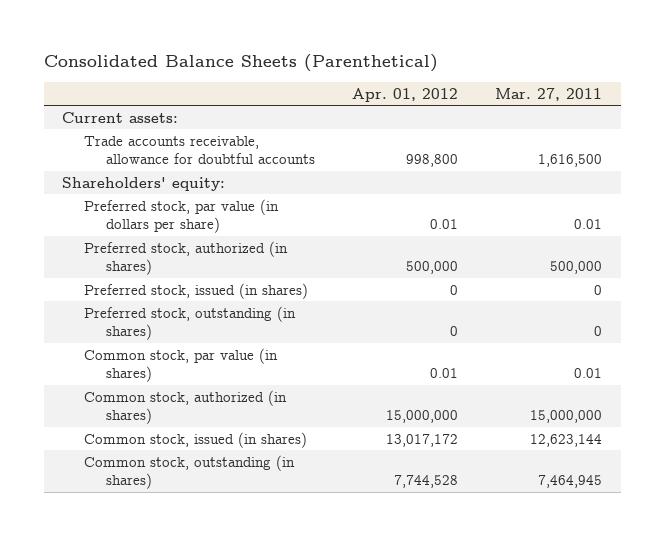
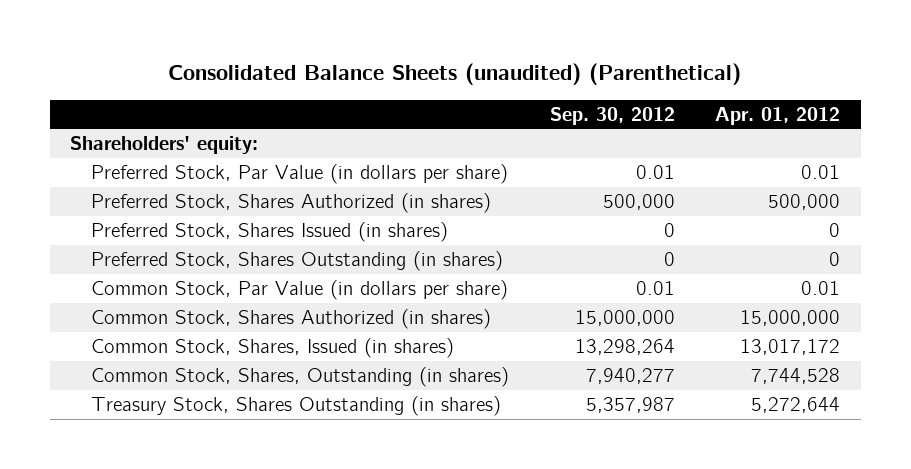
[43,53,438,72] Consolidated Balance Sheets (Parenthetical) -> [168,63,742,86] Consolidated Balance Sheets (unaudited) (Parenthetical)
[495,87,603,101] Mar. 27, 2011 -> none
none -> [549,106,675,125] Sep. 30, 2012
[62,111,179,123] Current assets: -> none
[84,135,316,165] Trade accounts receivable, allowance for doubtful accounts -> none
[84,198,280,234] Preferred stock, par value (in dollars per share) -> [91,163,509,184] Preferred Stock, Par Value (in dollars per share)
[84,240,289,276] Preferred stock, authorized (in shares) -> [91,192,492,213] Preferred Stock, Shares Authorized (in shares)
[84,282,309,299] Preferred stock, issued (in shares) -> [91,221,449,242] Preferred Stock, Shares Issued (in shares)
[84,305,297,341] Preferred stock, outstanding (in shares) -> [91,250,504,271] Preferred Stock, Shares Outstanding (in shares)
[84,347,279,383] Common stock, par value (in shares) -> [91,279,509,300] Common Stock, Par Value (in dollars per share)
[84,389,288,425] Common stock, authorized (in shares) -> [91,308,492,329] Common Stock, Shares Authorized (in shares)
[84,431,308,448] Common stock, issued (in shares) -> [91,337,455,358] Common Stock, Shares, Issued (in shares)
[84,454,296,490] Common stock, outstanding (in shares) -> [91,366,510,387] Common Stock, Shares, Outstanding (in shares)
none -> [91,395,502,416] Treasury Stock, Shares Outstanding (in shares)

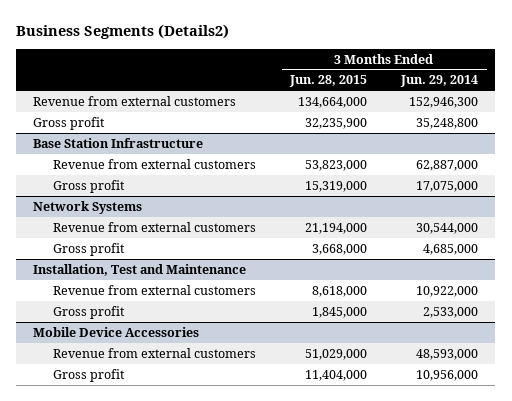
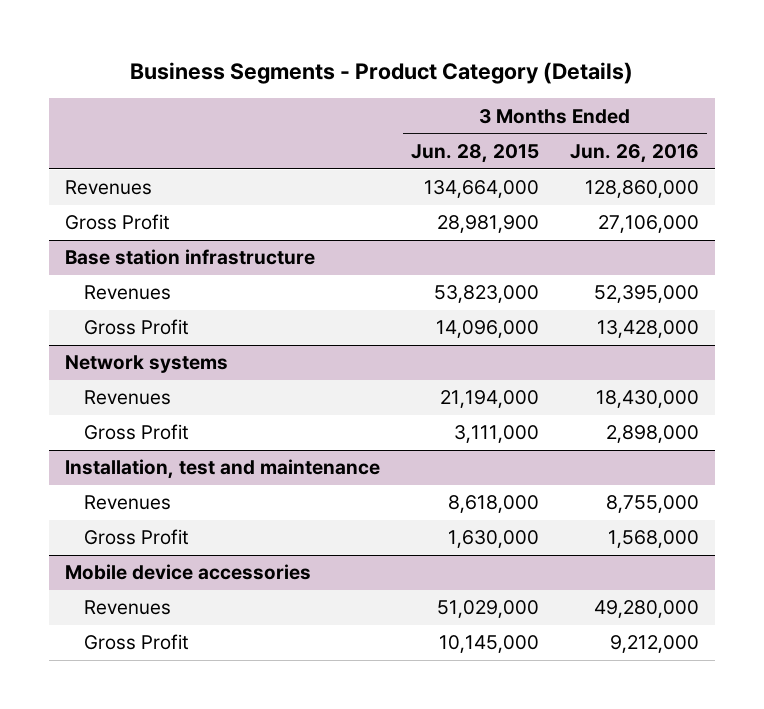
[16,24,230,40] Business Segments (Details2) -> [129,61,633,84] Business Segments - Product Category (Details)
[400,75,479,88] Jun. 29, 2014 -> none
none -> [570,143,700,163] Jun. 26, 2016
[33,95,237,106] Revenue from external customers -> [64,180,152,196] Revenues
[33,116,106,130] Gross profit -> [64,214,170,231] Gross Profit
[305,117,368,129] 32,235,900 -> [436,215,539,234] 28,981,900
[33,137,204,148] Base Station Infrastructure -> [64,249,315,266] Base station infrastructure
[53,158,257,169] Revenue from external customers -> [83,285,171,301] Revenues
[53,179,126,193] Gross profit -> [83,319,189,336] Gross Profit
[305,180,368,192] 15,319,000 -> [435,320,539,339] 14,096,000
[33,200,143,214] Network Systems -> [64,355,228,374] Network systems
[53,221,257,232] Revenue from external customers -> [83,390,171,406] Revenues
[53,242,126,256] Gross profit -> [83,424,189,441] Gross Profit
[312,243,368,255] 3,668,000 -> [453,425,539,444] 3,111,000
[33,263,247,276] Installation, Test and Maintenance -> [64,459,380,480] Installation, test and maintenance
[53,284,257,295] Revenue from external customers -> [83,495,171,511] Revenues
[53,305,126,319] Gross profit -> [83,529,189,546] Gross Profit
[312,306,368,318] 1,845,000 -> [447,530,539,549] 1,630,000
[33,326,200,337] Mobile Device Accessories -> [64,564,311,581] Mobile device accessories
[53,347,257,358] Revenue from external customers -> [83,600,171,616] Revenues
[53,368,126,382] Gross profit -> [83,634,189,651] Gross Profit
[305,369,368,381] 11,404,000 -> [438,635,539,654] 10,145,000

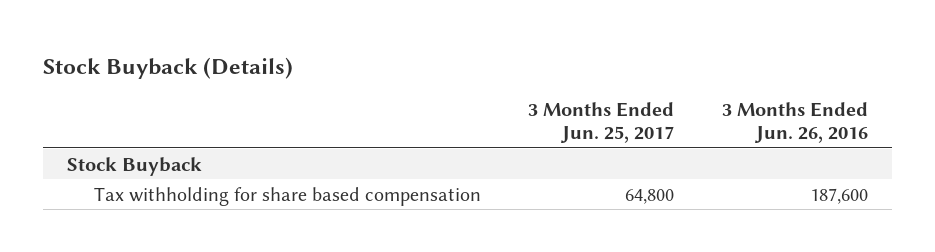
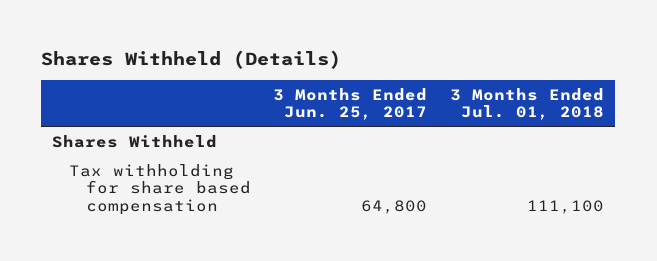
[43,57,294,80] Stock Buyback (Details) -> [41,49,342,69] Shares Withheld (Details)
[721,101,868,144] 3 Months Ended Jun. 26, 2016 -> none
none -> [450,87,605,121] 3 Months Ended Jul. 01, 2018
[67,156,203,176] Stock Buyback -> [52,134,218,148] Shares Withheld

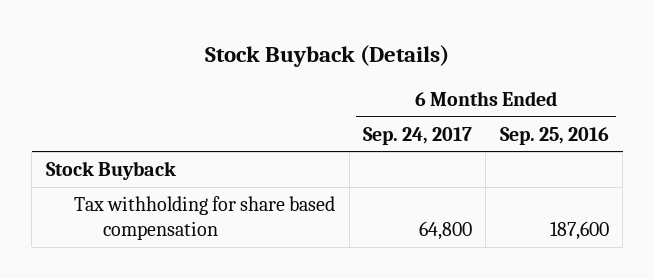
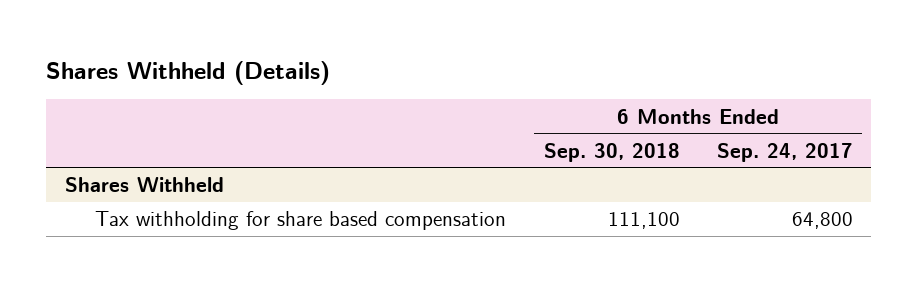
[205,45,450,68] Stock Buyback (Details) -> [46,60,331,85] Shares Withheld (Details)
[499,126,609,145] Sep. 25, 2016 -> none
none -> [543,142,680,162] Sep. 30, 2018
[45,160,176,180] Stock Buyback -> [64,177,224,193] Shares Withheld

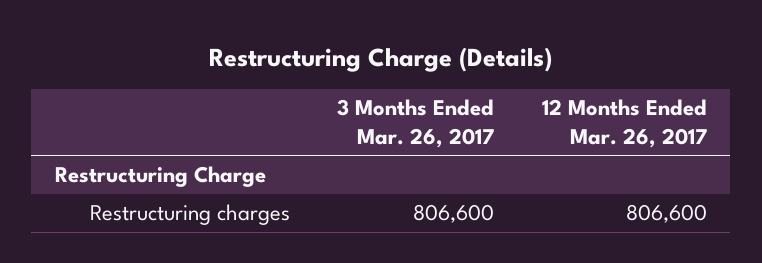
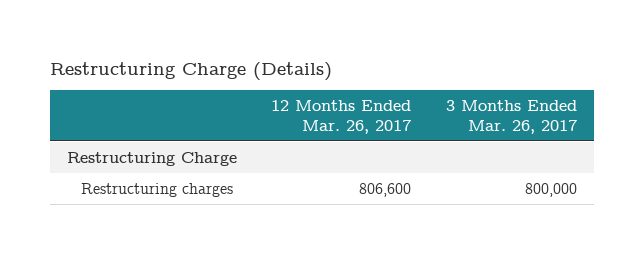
[413,204,495,224] 806,600 -> [524,182,577,197] 800,000

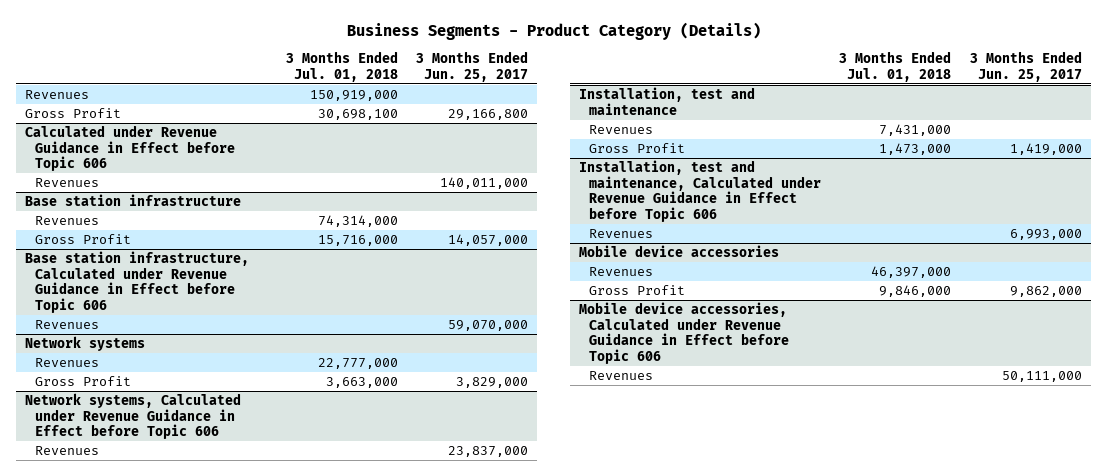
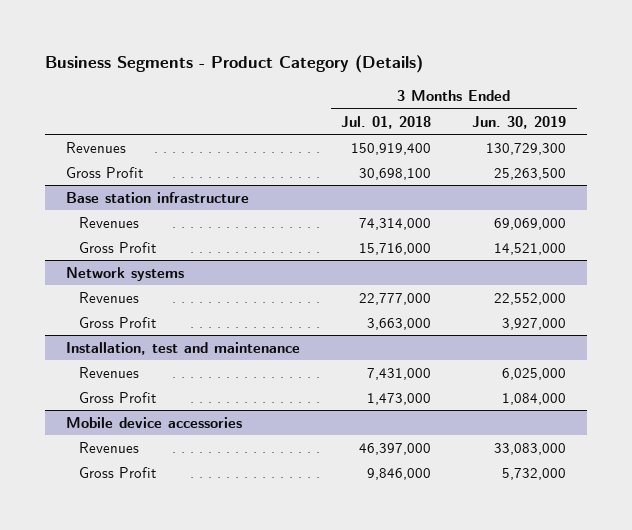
[416,51,529,82] 3 Months Ended Jun. 25, 2017 -> none
none -> [472,115,567,129] Jun. 30, 2019
[309,90,398,102] 150,919,000 -> [350,142,431,155] 150,919,400
[25,125,236,172] Calculated under Revenue Guidance in Effect before Topic 606 -> none
[35,178,100,188] Revenues -> none
[25,251,250,314] Base station infrastructure, Calculated under Revenue Guidance in Effect before Topic 606 -> none
[35,320,100,330] Revenues -> none
[25,393,242,440] Network systems, Calculated under Revenue Guidance in Effect before Topic 606 -> none
[35,446,100,456] Revenues -> none
[578,160,821,223] Installation, test and maintenance, Calculated under Revenue Guidance in Effect before Topic 606 -> none
[588,229,653,239] Revenues -> none
[578,302,789,365] Mobile device accessories, Calculated under Revenue Guidance in Effect before Topic 606 -> none
[588,371,653,381] Revenues -> none

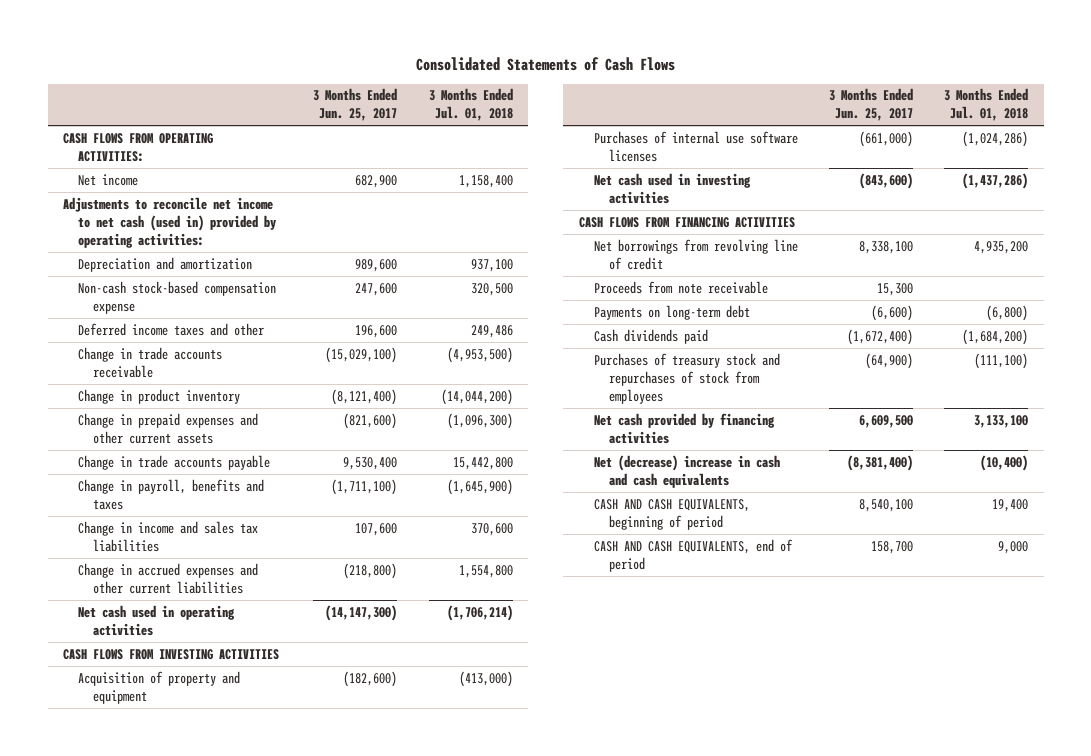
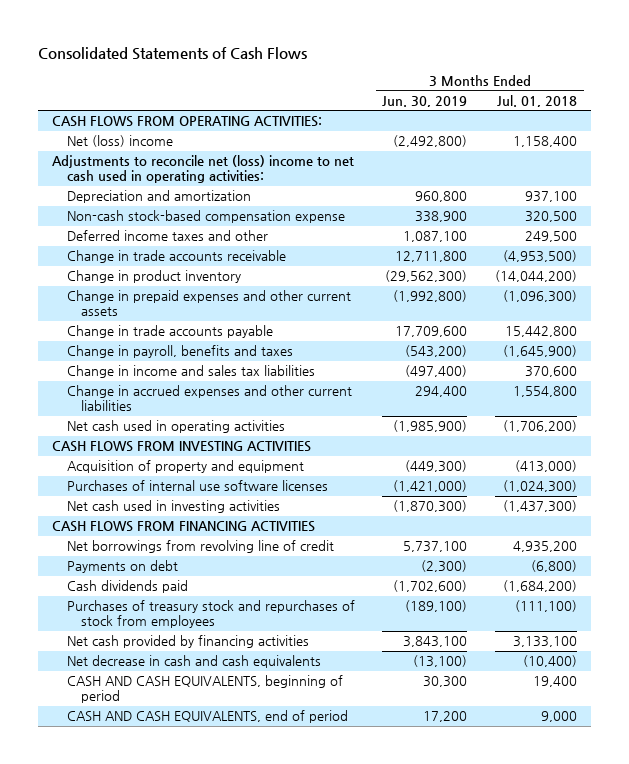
[313,88,398,122] 3 Months Ended Jun. 25, 2017 -> none
none -> [382,95,468,107] Jun. 30, 2019
[78,173,139,186] Net income -> [66,135,173,148] Net (loss) income
[63,196,277,248] Adjustments to reconcile net income to net cash (used in) provided by operating activities: -> [51,155,354,184] Adjustments to reconcile net (loss) income to net cash used in operating activities:
[470,324,513,338] 249,486 -> [525,231,578,243] 249,500
[446,604,513,621] (1,706,214) -> [503,420,578,433] (1,706,200)
[961,130,1028,147] (1,024,286) -> [503,480,578,493] (1,024,300)
[961,172,1028,189] (1,437,286) -> [503,500,578,513] (1,437,300)
[593,280,768,294] Proceeds from note receivable -> none
[593,304,750,320] Payments on long-term debt -> [66,560,178,574] Payments on debt
[593,454,780,488] Net (decrease) increase in cash and cash equivalents -> [66,655,321,669] Net decrease in cash and cash equivalents

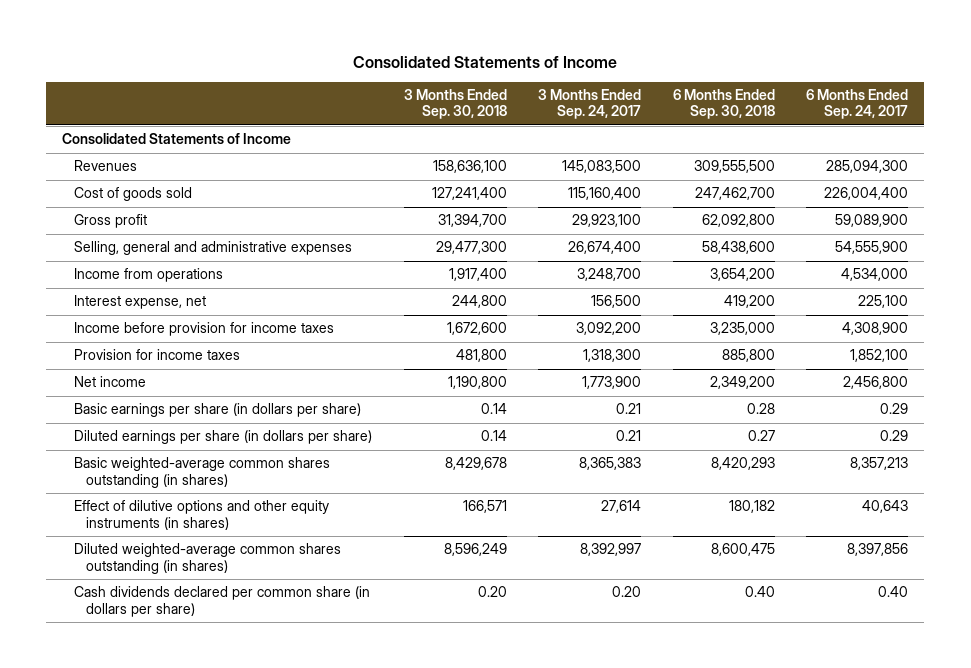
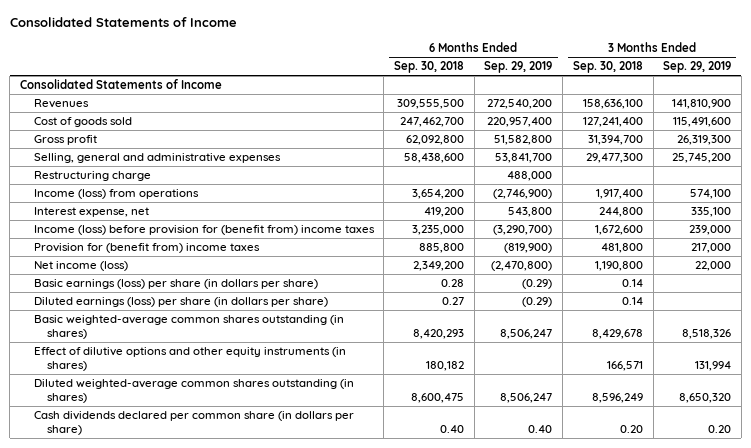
[538,88,642,120] 3 Months Ended Sep. 24, 2017 -> none
[806,88,909,120] 6 Months Ended Sep. 24, 2017 -> none
none -> [484,61,553,74] Sep. 29, 2019
none -> [663,61,732,74] Sep. 29, 2019
none -> [33,171,151,182] Restructuring charge
[74,268,224,283] Income from operations -> [33,189,199,200] Income (loss) from operations
[74,322,335,337] Income before provision for income taxes -> [33,225,375,236] Income (loss) before provision for (benefit from) income taxes
[74,349,241,361] Provision for income taxes -> [33,243,260,254] Provision for (benefit from) income taxes
[74,376,147,388] Net income -> [33,261,128,272] Net income (loss)
[74,403,362,418] Basic earnings per share (in dollars per share) -> [33,279,318,290] Basic earnings (loss) per share (in dollars per share)
[74,430,373,445] Diluted earnings per share (in dollars per share) -> [33,297,328,308] Diluted earnings (loss) per share (in dollars per share)

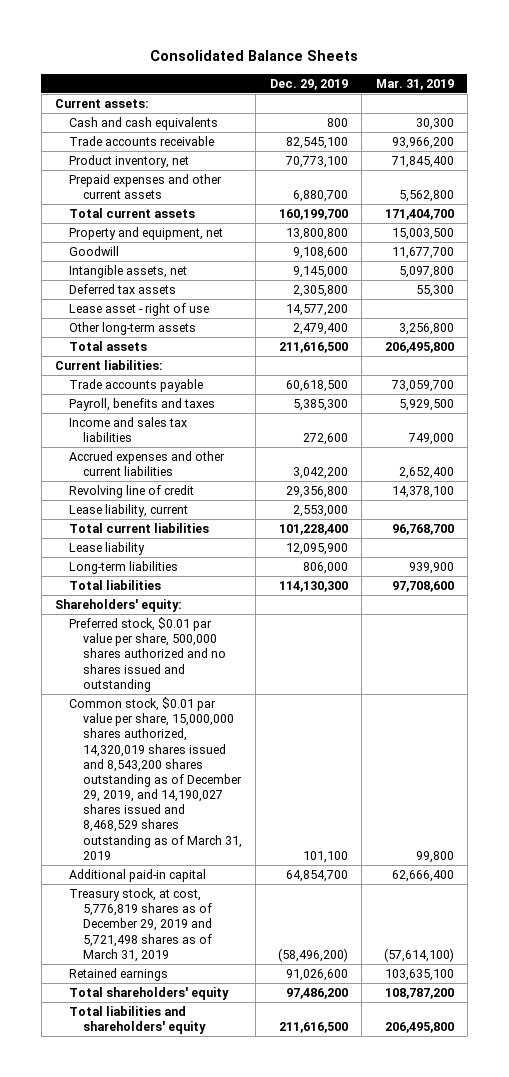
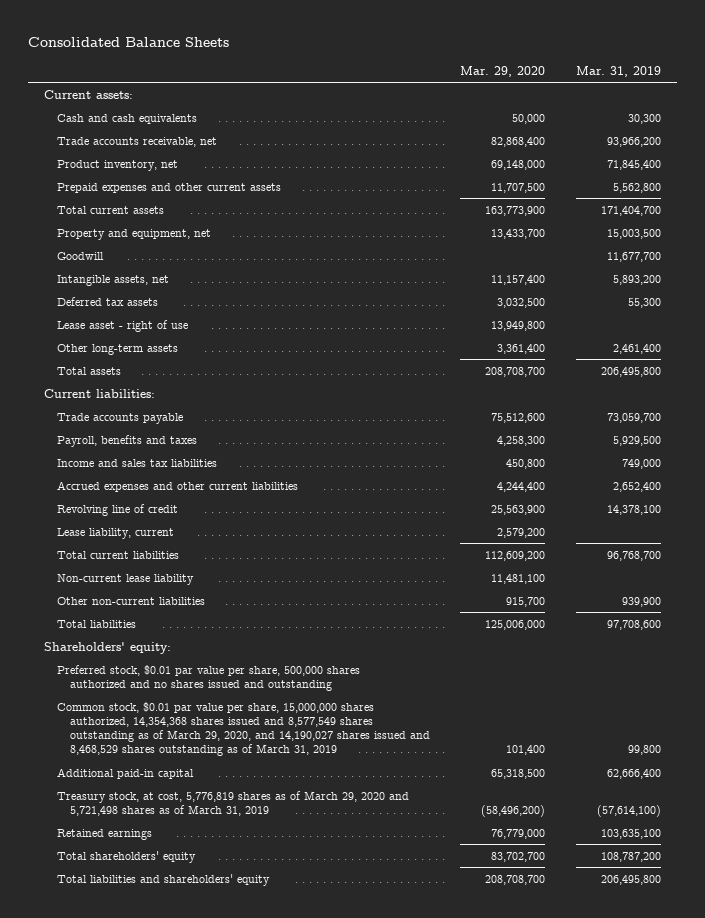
[269,78,348,90] Dec. 29, 2019 -> none
none -> [460,65,546,77] Mar. 29, 2020
[69,135,215,146] Trade accounts receivable -> [56,136,217,147] Trade accounts receivable, net
[398,265,454,278] 5,097,800 -> [613,274,662,285] 5,893,200
[398,322,454,335] 3,256,800 -> [613,343,662,354] 2,461,400
[69,541,146,555] Lease liability -> [56,573,194,585] Non-current lease liability
[69,560,179,574] Long-term liabilities -> [56,596,205,605] Other non-current liabilities
[69,696,242,860] Common stock, $0.01 par value per share, 15,000,000 shares authorized, 14,320,019 shares issued and 8,543,200 shares outstanding as of December 29, 2019, and 14,190,027 shares issued and 8,468,529 shares outstanding as of March 31, 2019 -> [56,701,430,757] Common stock, $0.01 par value per share, 15,000,000 shares authorized, 14,354,368 shares issued and 8,577,549 shares outstanding as of March 29, 2020, and 14,190,027 shares issued and 8,468,529 shares outstanding as of March 31, 2019
[69,887,212,962] Treasury stock, at cost, 5,776,819 shares as of December 29, 2019 and 5,721,498 shares as of March 31, 2019 -> [56,790,409,816] Treasury stock, at cost, 5,776,819 shares as of March 29, 2020 and 5,721,498 shares as of March 31, 2019

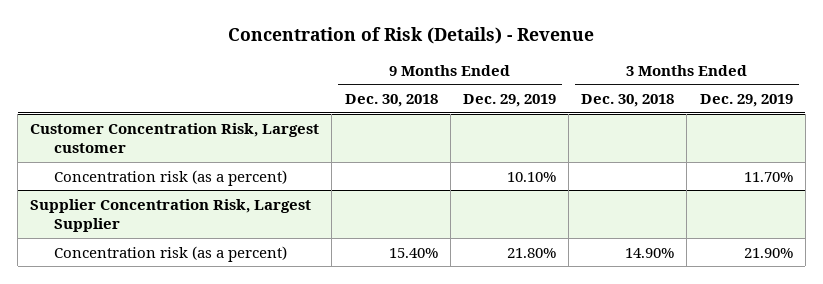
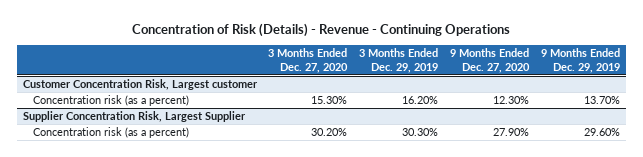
[228,27,595,45] Concentration of Risk (Details) - Revenue -> [132,22,511,37] Concentration of Risk (Details) - Revenue - Continuing Operations
[344,93,438,107] Dec. 30, 2018 -> none
[581,93,675,107] Dec. 30, 2018 -> none
none -> [268,48,349,73] 3 Months Ended Dec. 27, 2020
none -> [450,48,531,73] 9 Months Ended Dec. 27, 2020
[506,171,556,182] 10.10% -> [584,96,621,105] 13.70%
[743,171,793,182] 11.70% -> [402,96,439,105] 16.20%
[506,247,556,258] 21.80% -> [584,128,621,137] 29.60%
[743,247,793,258] 21.90% -> [402,128,439,137] 30.30%

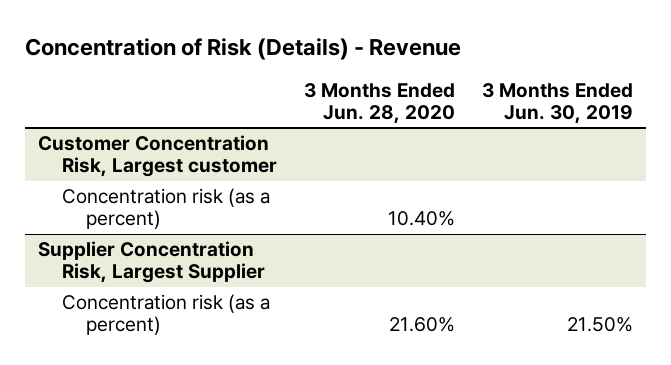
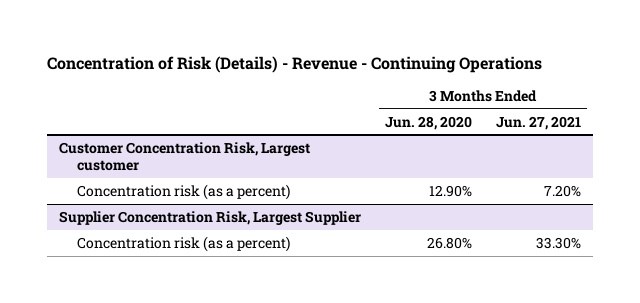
[25,38,462,61] Concentration of Risk (Details) - Revenue -> [47,56,543,74] Concentration of Risk (Details) - Revenue - Continuing Operations
[481,82,633,125] 3 Months Ended Jun. 30, 2019 -> none
none -> [496,115,582,130] Jun. 27, 2021
[387,211,455,227] 10.40% -> [429,184,473,197] 12.90%
[388,317,455,333] 21.60% -> [427,236,473,249] 26.80%

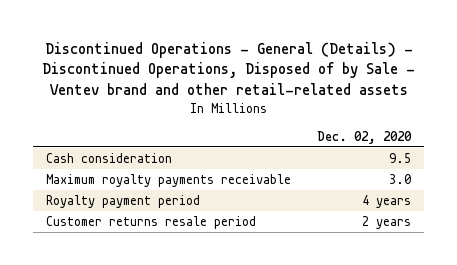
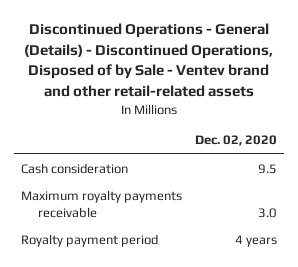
[46,215,257,229] Customer returns resale period -> none

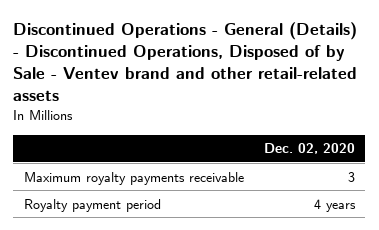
[20,162,128,174] Cash consideration -> none
[258,207,278,218] 3.0 -> [348,171,356,182] 3

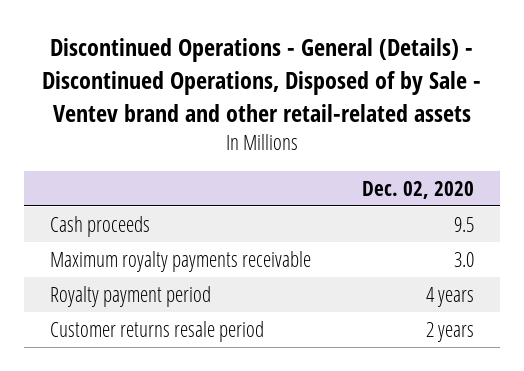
none -> [49,215,150,237] Cash proceeds
[348,171,356,182] 3 -> [454,251,475,267] 3.0
none -> [49,320,264,342] Customer returns resale period

